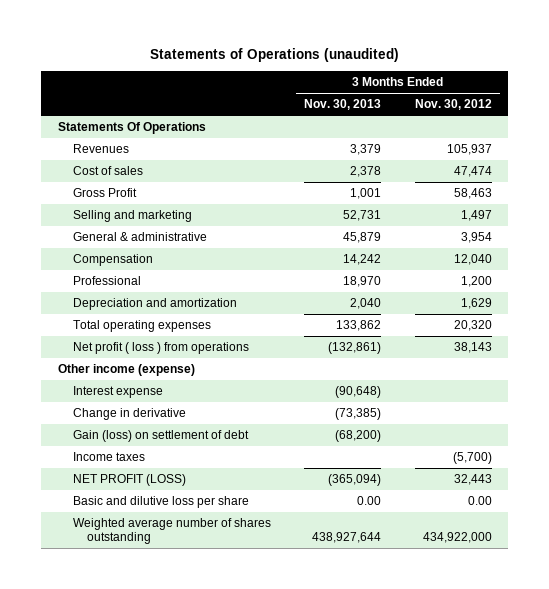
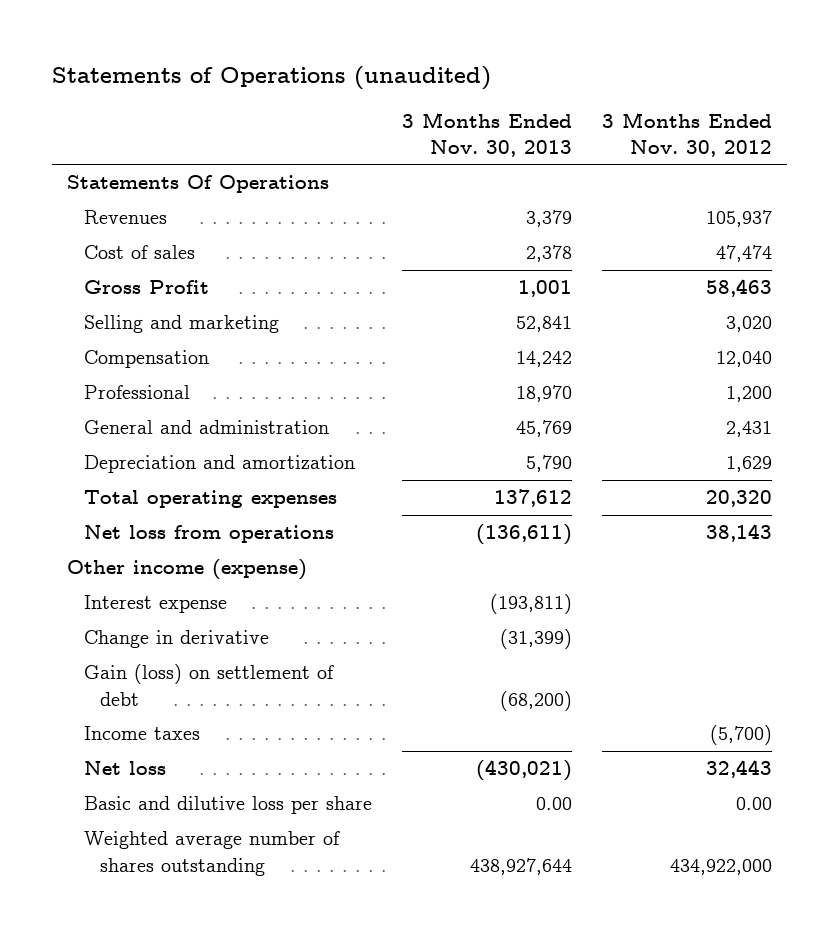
[72,232,207,242] General & administrative -> none
[343,210,382,222] 52,731 -> [515,316,572,333] 52,841
[460,210,492,222] 1,497 -> [726,316,773,333] 3,020
none -> [83,420,329,435] General and administration
[350,298,382,310] 2,040 -> [525,455,572,473] 5,790
[336,320,382,332] 133,862 -> [493,489,572,508] 137,612
[72,342,249,355] Net profit ( loss ) from operations -> [83,525,334,544] Net loss from operations
[328,342,382,355] (132,861) -> [475,524,572,546] (136,611)
[335,386,382,399] (90,648) -> [489,594,572,615] (193,811)
[335,408,382,421] (73,385) -> [499,629,572,650] (31,399)
[72,474,186,487] NET PROFIT (LOSS) -> [83,761,166,776] Net loss
[328,474,382,487] (365,094) -> [475,760,572,782] (430,021)

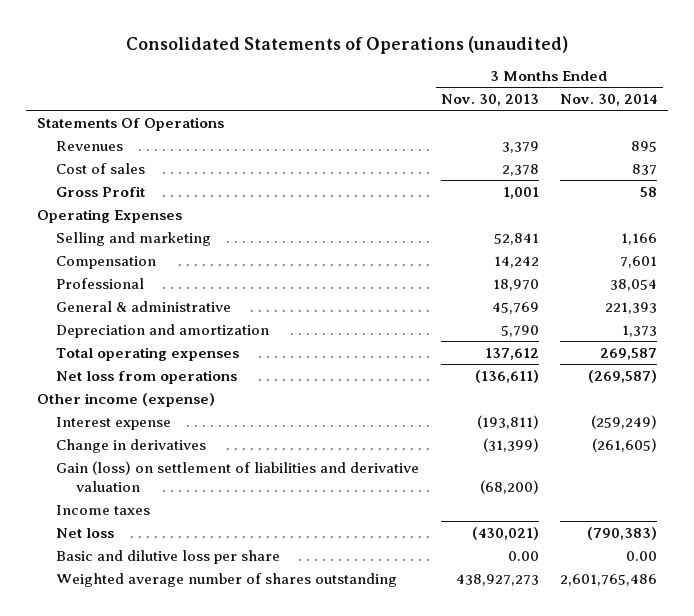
[52,66,492,91] Statements of Operations (unaudited) -> [126,35,569,54] Consolidated Statements of Operations (unaudited)
[602,111,773,157] 3 Months Ended Nov. 30, 2012 -> none
none -> [560,93,658,106] Nov. 30, 2014
none -> [37,208,183,223] Operating Expenses
[83,420,329,435] General and administration -> [56,300,232,312] General & administrative
[83,630,269,649] Change in derivative -> [56,438,207,453] Change in derivatives
[83,664,334,706] Gain (loss) on settlement of debt -> [56,460,420,492] Gain (loss) on settlement of liabilities and derivative valuation
[469,857,572,875] 438,927,644 -> [455,573,539,586] 438,927,273

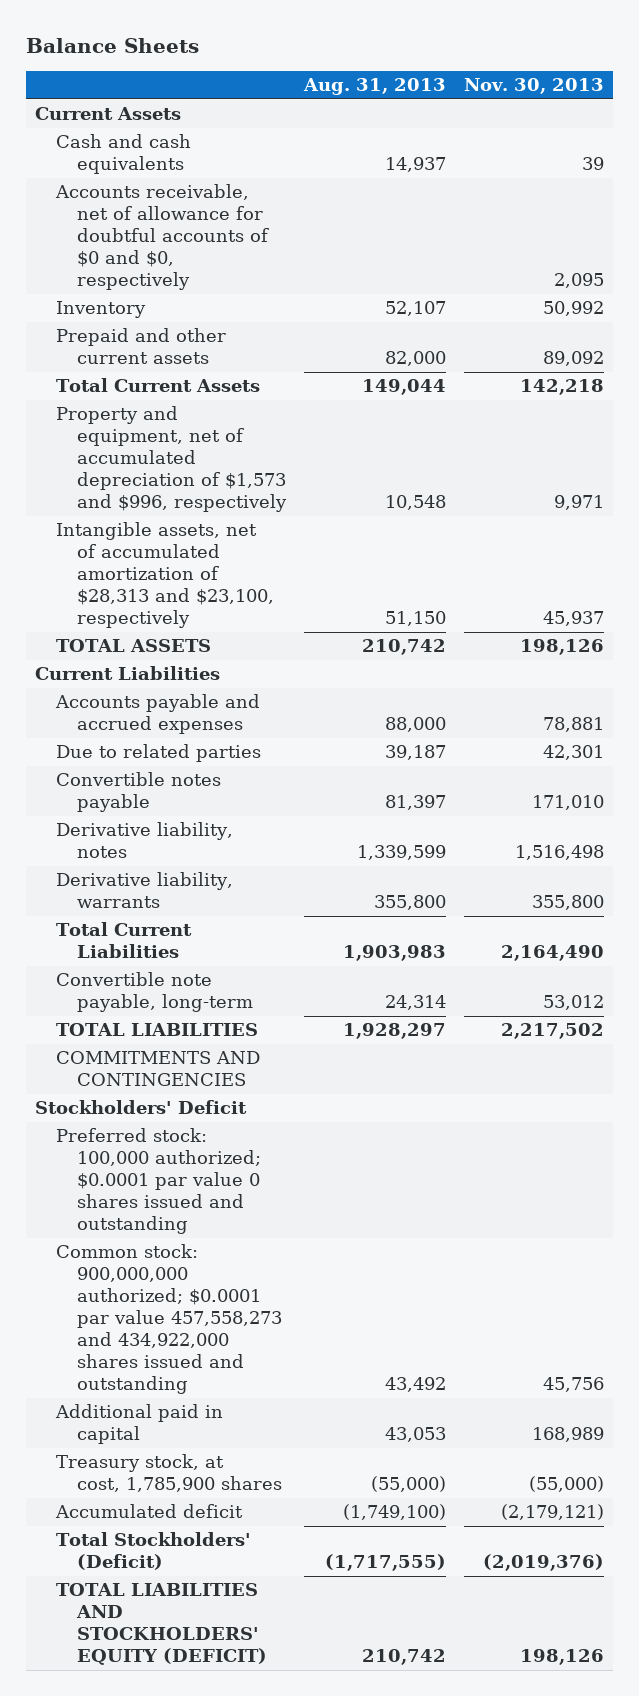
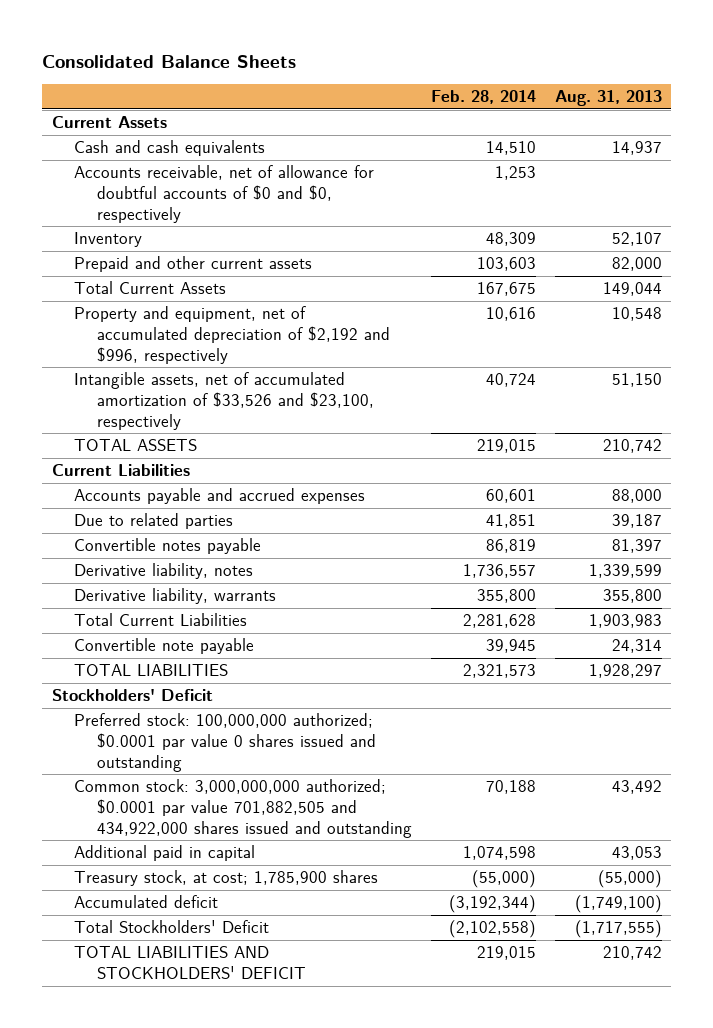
[26,38,200,54] Balance Sheets -> [42,54,297,68] Consolidated Balance Sheets
[464,78,605,95] Nov. 30, 2013 -> none
none -> [431,89,537,104] Feb. 28, 2014
[56,406,288,513] Property and equipment, net of accumulated depreciation of $1,573 and $996, respectively -> [74,306,391,364] Property and equipment, net of accumulated depreciation of $2,192 and $996, respectively
[56,522,275,629] Intangible assets, net of accumulated amortization of $28,313 and $23,100, respectively -> [74,372,375,430] Intangible assets, net of accumulated amortization of $33,526 and $23,100, respectively
[56,972,254,1013] Convertible note payable, long-term -> [74,638,255,655] Convertible note payable
[56,1051,261,1087] COMMITMENTS AND CONTINGENCIES -> none
[56,1128,262,1235] Preferred stock: 100,000 authorized; $0.0001 par value 0 shares issued and outstanding -> [74,713,377,772] Preferred stock: 100,000,000 authorized; $0.0001 par value 0 shares issued and outstanding
[56,1244,283,1394] Common stock: 900,000,000 authorized; $0.0001 par value 457,558,273 and 434,922,000 shares issued and outstanding -> [74,779,413,838] Common stock: 3,000,000,000 authorized; $0.0001 par value 701,882,505 and 434,922,000 shares issued and outstanding
[56,1454,283,1493] Treasury stock, at cost, 1,785,900 shares -> [74,870,379,887] Treasury stock, at cost; 1,785,900 shares
[56,1532,252,1571] Total Stockholders' (Deficit) -> [74,920,270,934] Total Stockholders' Deficit
[56,1583,268,1666] TOTAL LIABILITIES AND STOCKHOLDERS' EQUITY (DEFICIT) -> [74,946,307,979] TOTAL LIABILITIES AND STOCKHOLDERS' DEFICIT

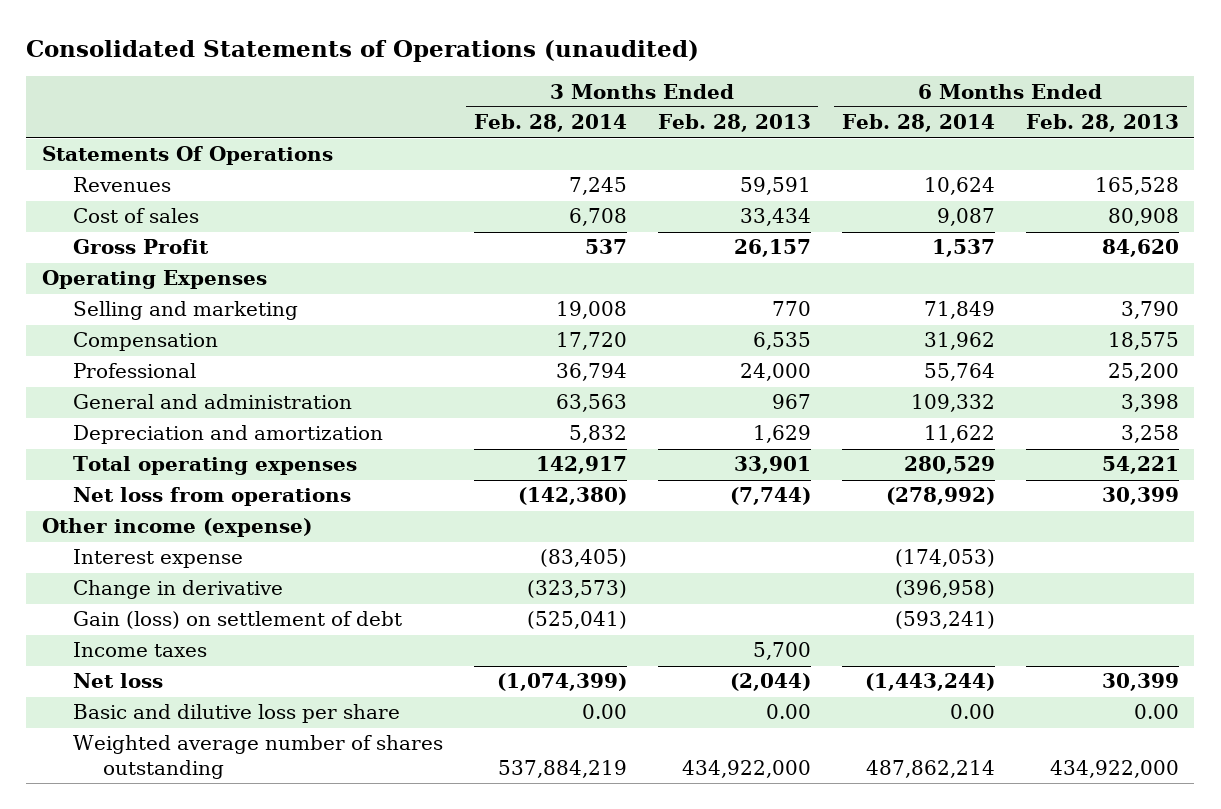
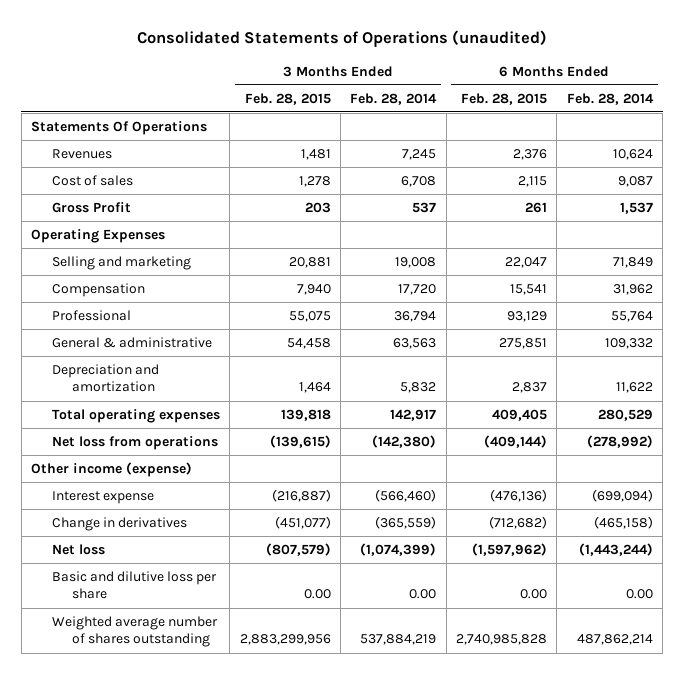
[657,114,811,133] Feb. 28, 2013 -> none
[1025,114,1179,133] Feb. 28, 2013 -> none
none -> [244,92,331,105] Feb. 28, 2015
none -> [461,92,548,105] Feb. 28, 2015
[72,394,352,410] General and administration -> [51,337,212,349] General & administrative
[72,611,402,630] Gain (loss) on settlement of debt -> none
[72,642,207,658] Income taxes -> none
[539,549,627,568] (83,405) -> [375,489,437,503] (566,460)
[894,549,995,568] (174,053) -> [591,489,653,503] (699,094)
[72,580,283,600] Change in derivative -> [51,517,187,532] Change in derivatives
[526,580,627,599] (323,573) -> [375,516,437,530] (365,559)
[894,580,995,599] (396,958) -> [593,516,653,530] (465,158)

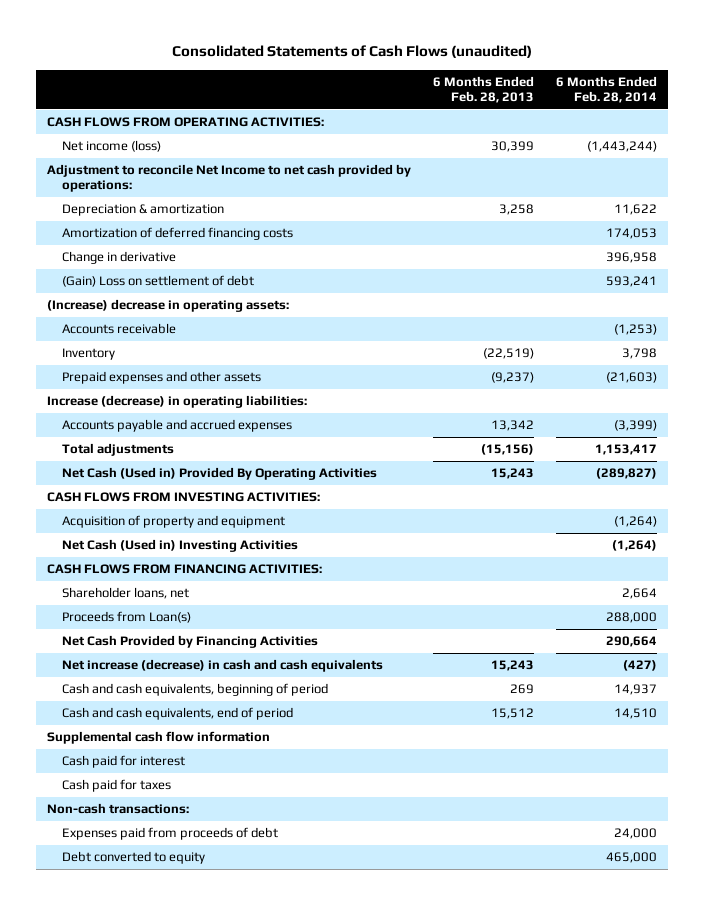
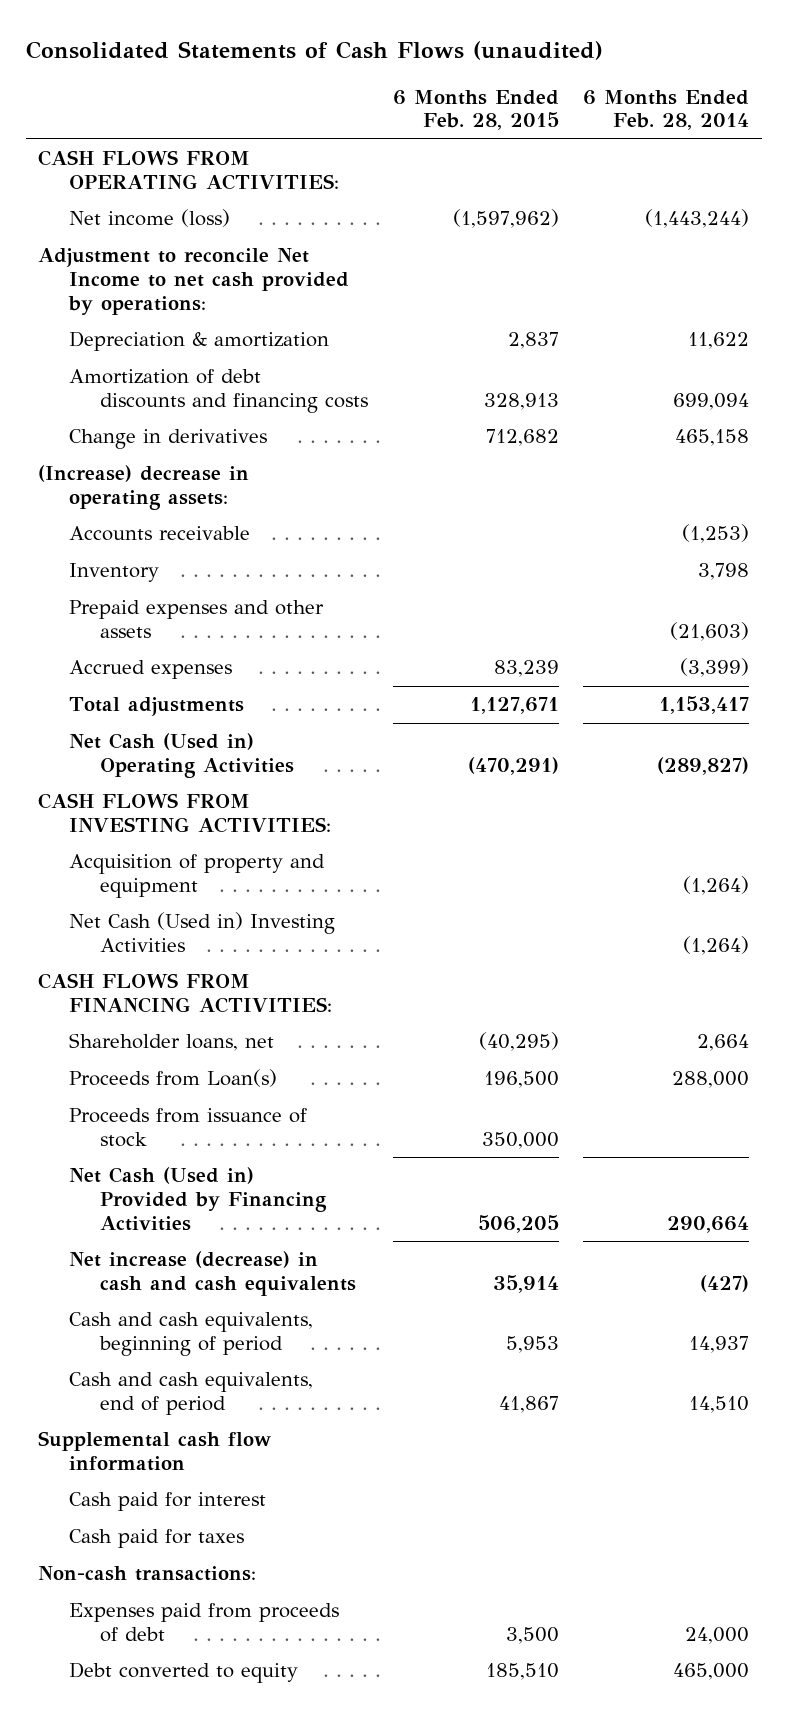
[433,75,535,103] 6 Months Ended Feb. 28, 2013 -> none
none -> [392,89,559,131] 6 Months Ended Feb. 28, 2015
[62,275,255,288] (Gain) Loss on settlement of debt -> none
[62,227,294,241] Amortization of deferred financing costs -> [69,369,369,414] Amortization of debt discounts and financing costs
[606,228,658,240] 174,053 -> [673,393,750,411] 699,094
[62,251,177,265] Change in derivative -> [69,429,268,450] Change in derivatives
[606,252,658,264] 396,958 -> [675,429,750,447] 465,158
[47,395,308,409] Increase (decrease) in operating liabilities: -> none
[62,419,293,433] Accounts payable and accrued expenses -> [69,660,233,680] Accrued expenses
[62,467,378,481] Net Cash (Used in) Provided By Operating Activities -> [69,733,295,779] Net Cash (Used in) Operating Activities
none -> [69,1108,308,1148] Proceeds from issuance of stock
[62,635,319,649] Net Cash Provided by Financing Activities -> [69,1167,328,1231] Net Cash (Used in) Provided by Financing Activities

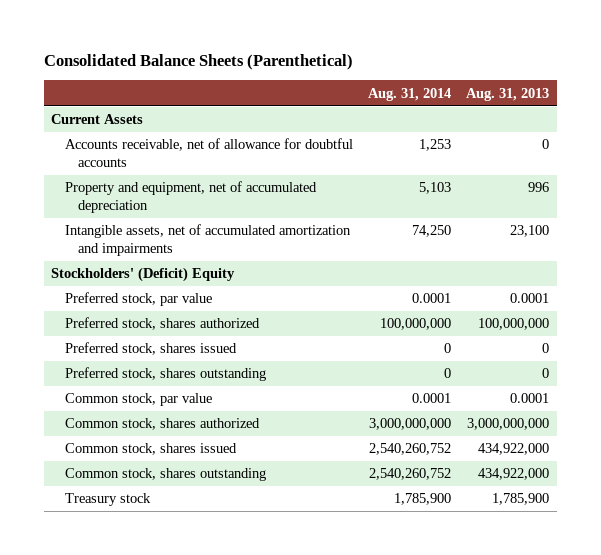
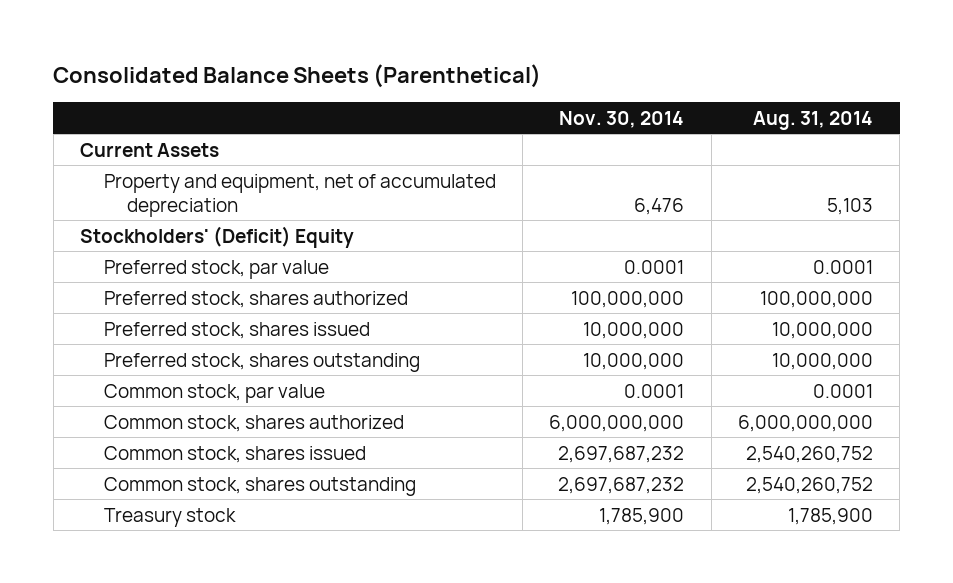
[466,87,550,101] Aug. 31, 2013 -> none
none -> [559,110,685,128] Nov. 30, 2014
[64,138,353,168] Accounts receivable, net of allowance for doubtful accounts -> none
[64,224,351,257] Intangible assets, net of accumulated amortization and impairments -> none
[443,343,451,354] 0 -> [771,321,873,339] 10,000,000
[443,368,451,379] 0 -> [771,352,873,370] 10,000,000
[368,418,451,431] 3,000,000,000 -> [737,414,873,432] 6,000,000,000

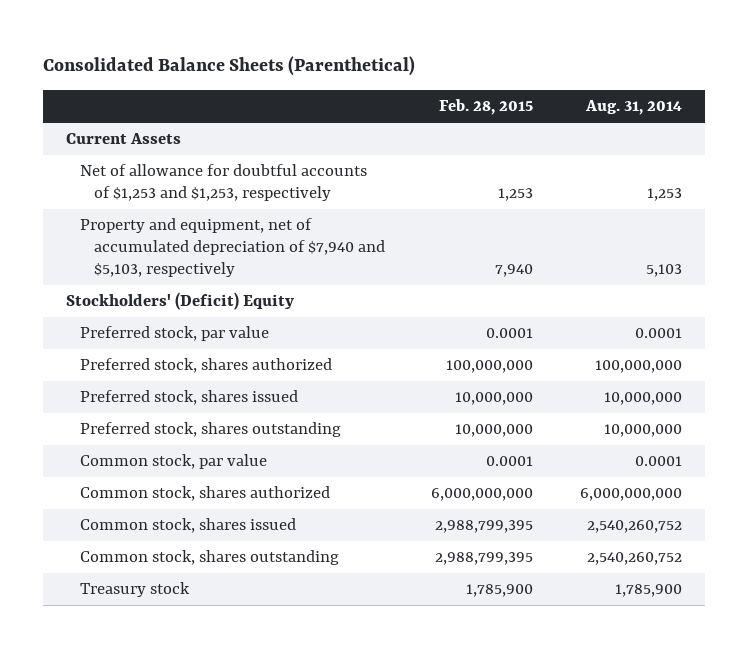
[559,110,685,128] Nov. 30, 2014 -> none
none -> [439,99,534,116] Feb. 28, 2015
none -> [79,164,367,202] Net of allowance for doubtful accounts of $1,253 and $1,253, respectively
[103,173,496,217] Property and equipment, net of accumulated depreciation -> [79,218,385,278] Property and equipment, net of accumulated depreciation of $7,940 and $5,103, respectively

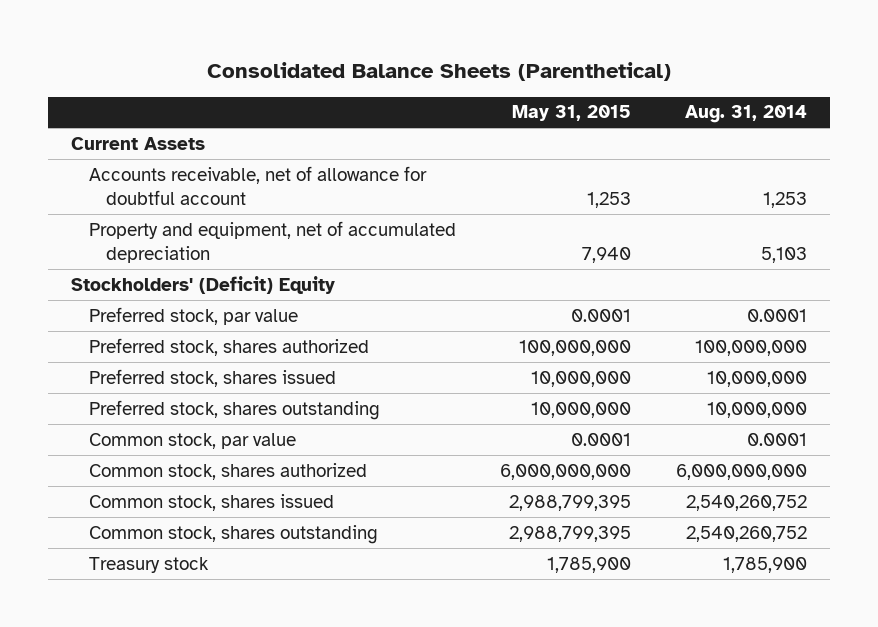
[439,99,534,116] Feb. 28, 2015 -> none
none -> [512,105,632,122] May 31, 2015
[79,164,367,202] Net of allowance for doubtful accounts of $1,253 and $1,253, respectively -> [88,165,427,206] Accounts receivable, net of allowance for doubtful account
[79,218,385,278] Property and equipment, net of accumulated depreciation of $7,940 and $5,103, respectively -> [88,220,456,264] Property and equipment, net of accumulated depreciation

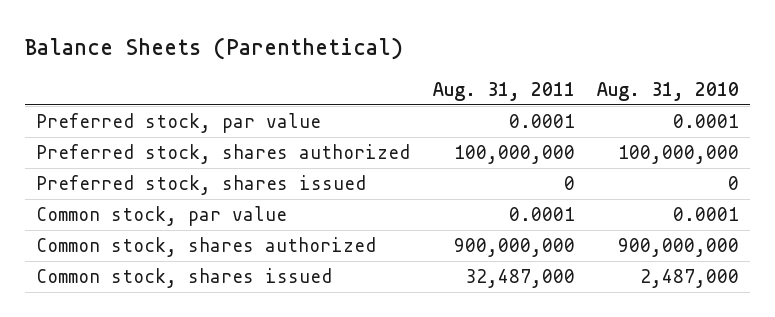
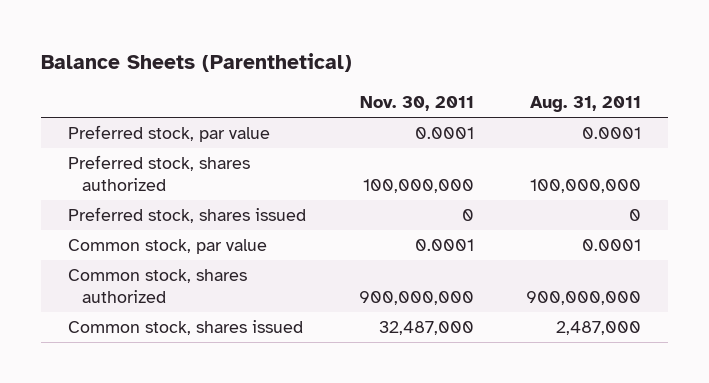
[597,81,740,101] Aug. 31, 2010 -> none
none -> [359,96,474,112] Nov. 30, 2011
[464,269,575,289] 32,487,000 -> [556,321,642,336] 2,487,000

